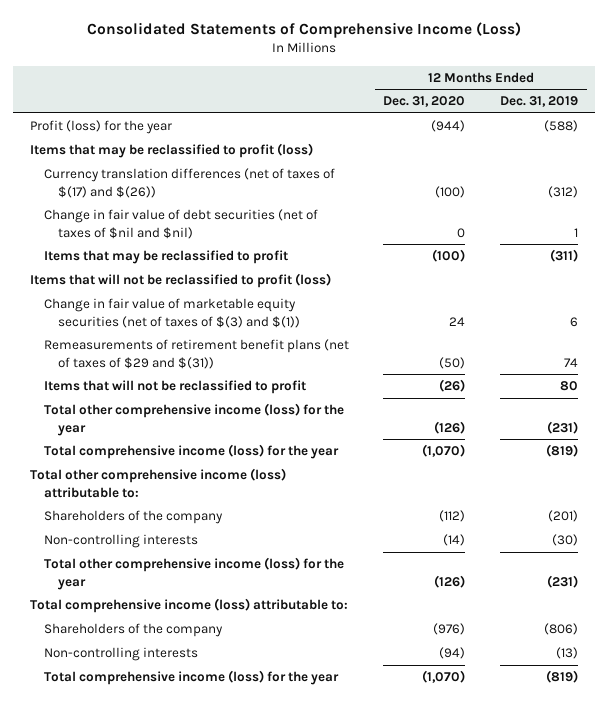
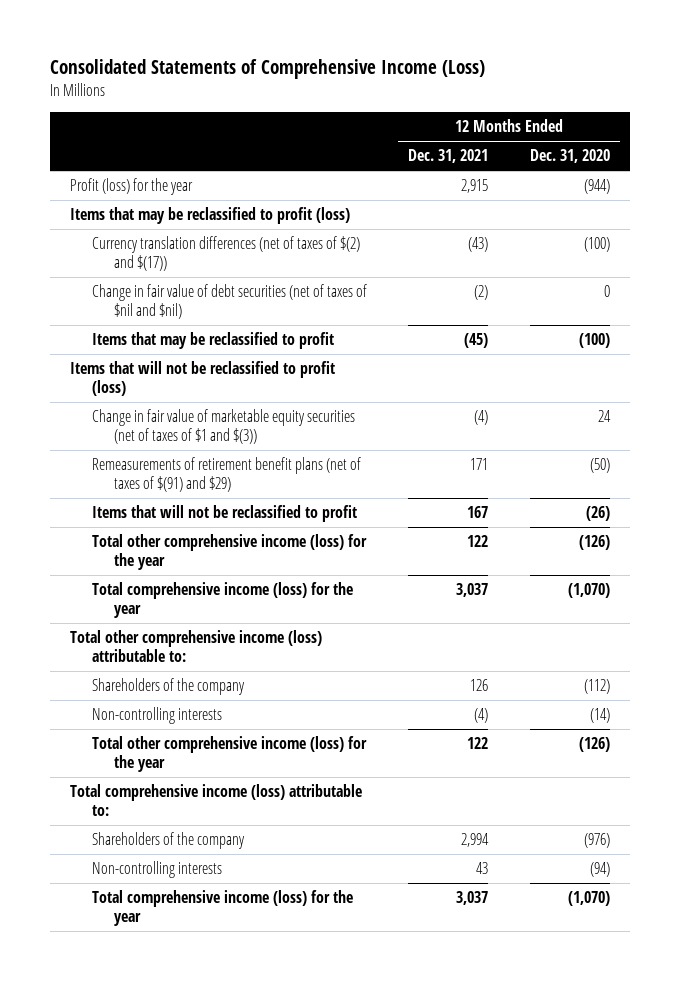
[499,96,578,108] Dec. 31, 2019 -> none
none -> [408,149,489,164] Dec. 31, 2021
[44,168,336,198] Currency translation differences (net of taxes of $(17) and $(26)) -> [92,236,361,271] Currency translation differences (net of taxes of $(2) and $(17))
[44,298,301,328] Change in fair value of marketable equity securities (net of taxes of $(3) and $(1)) -> [92,409,356,444] Change in fair value of marketable equity securities (net of taxes of $1 and $(3))
[44,339,350,369] Remeasurements of retirement benefit plans (net of taxes of $29 and $(31)) -> [92,457,362,492] Remeasurements of retirement benefit plans (net of taxes of $(91) and $29)

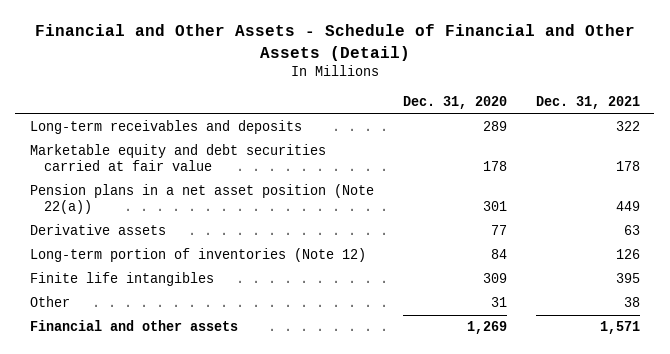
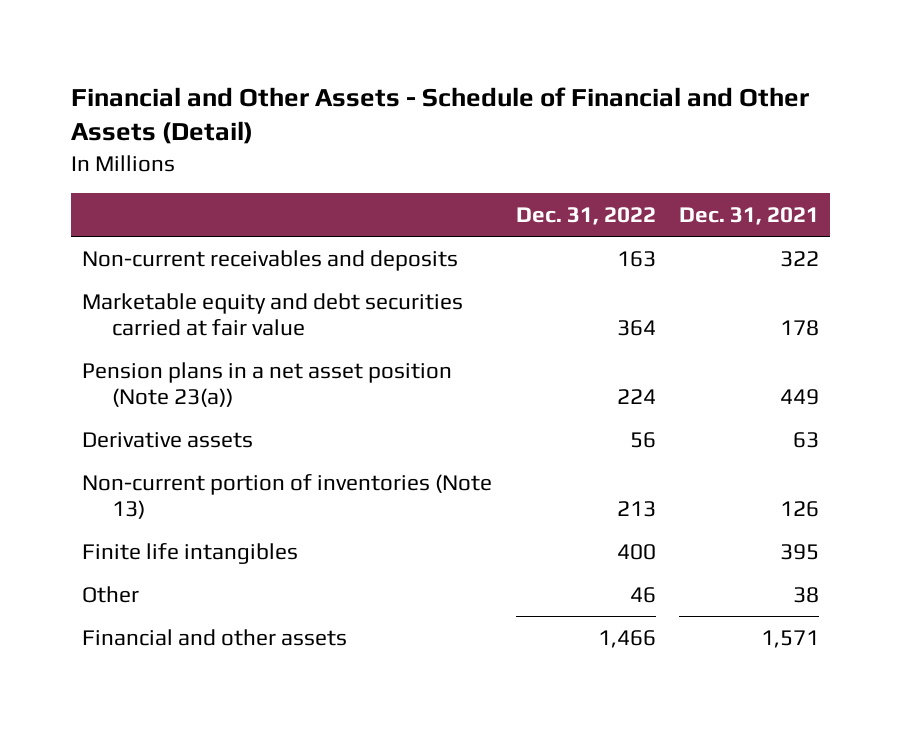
[402,96,507,110] Dec. 31, 2020 -> none
none -> [515,206,656,225] Dec. 31, 2022
[29,120,302,135] Long-term receivables and deposits -> [82,249,459,271] Non-current receivables and deposits
[29,184,374,215] Pension plans in a net asset position (Note 22(a)) -> [82,361,453,407] Pension plans in a net asset position (Note 23(a))
[29,248,366,263] Long-term portion of inventories (Note 12) -> [82,473,493,519] Non-current portion of inventories (Note 13)

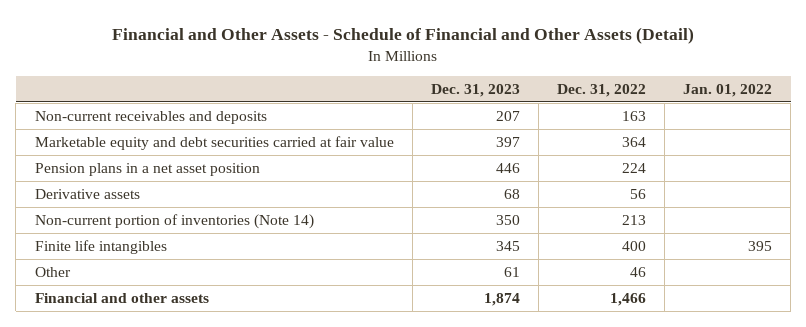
[678,206,819,225] Dec. 31, 2021 -> none
none -> [430,83,520,97] Dec. 31, 2023
none -> [682,83,772,97] Jan. 01, 2022
[82,361,453,407] Pension plans in a net asset position (Note 23(a)) -> [34,162,260,176] Pension plans in a net asset position
[82,473,493,519] Non-current portion of inventories (Note 13) -> [34,213,314,229] Non-current portion of inventories (Note 14)

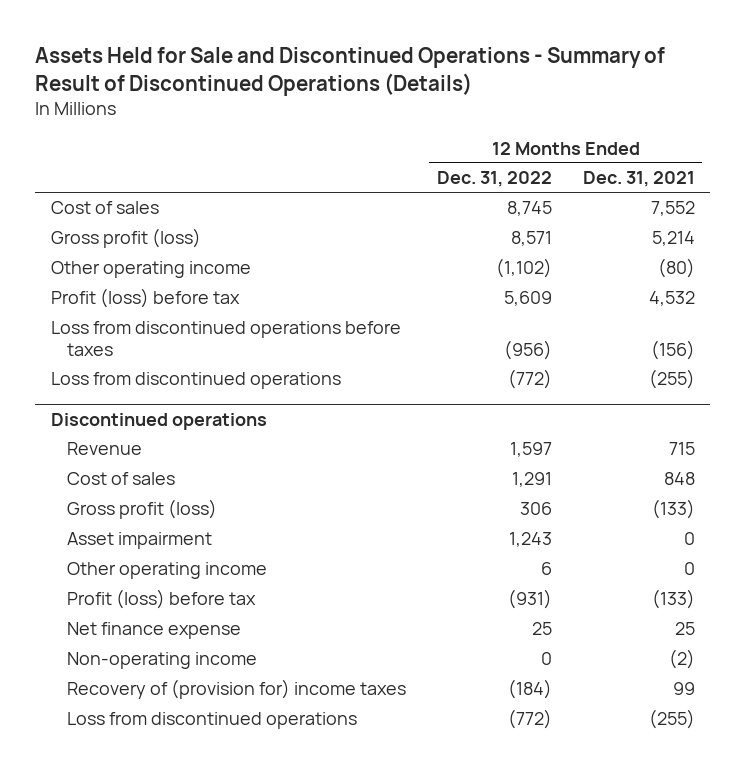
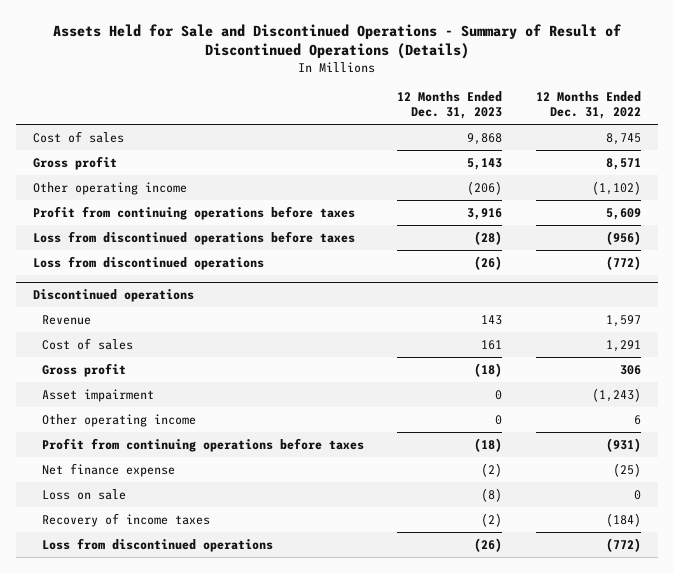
[582,171,695,188] Dec. 31, 2021 -> none
none -> [397,91,503,120] 12 Months Ended Dec. 31, 2023
[50,228,201,249] Gross profit (loss) -> [33,155,118,170] Gross profit
[50,288,240,309] Profit (loss) before tax -> [33,205,356,220] Profit from continuing operations before taxes
[66,499,217,520] Gross profit (loss) -> [41,362,126,377] Gross profit
[508,532,552,548] 1,243 -> [591,387,641,402] (1,243)
[66,652,257,670] Non-operating income -> none
[66,589,256,610] Profit (loss) before tax -> [41,437,364,452] Profit from continuing operations before taxes
[531,622,552,636] 25 -> [612,462,641,477] (25)
none -> [41,488,126,500] Loss on sale
[66,679,406,700] Recovery of (provision for) income taxes -> [41,512,210,527] Recovery of income taxes

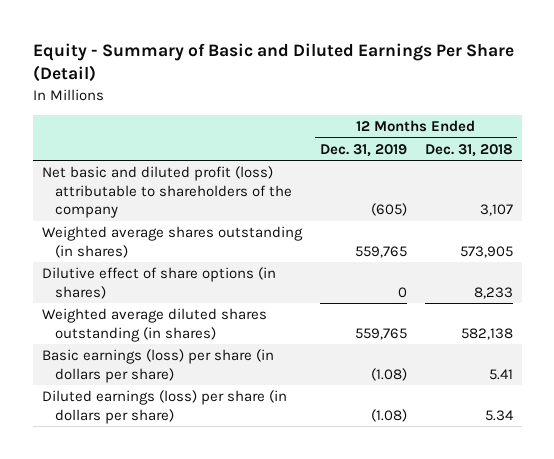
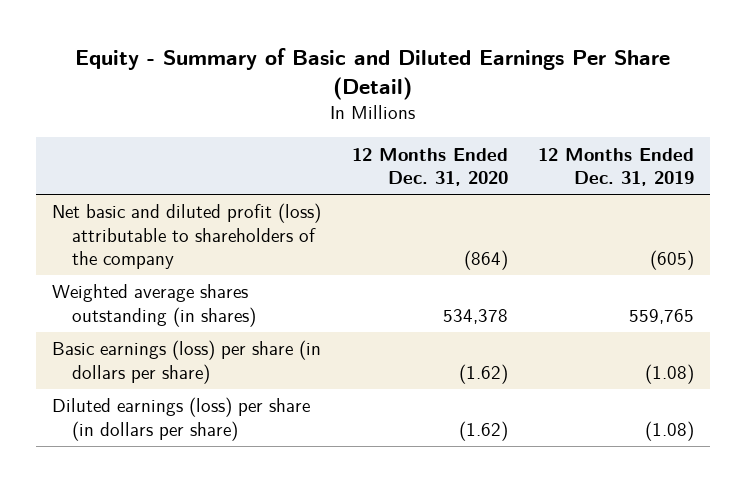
[424,143,513,157] Dec. 31, 2018 -> none
none -> [351,147,508,187] 12 Months Ended Dec. 31, 2020
[41,267,276,299] Dilutive effect of share options (in shares) -> none
[41,308,267,342] Weighted average diluted shares outstanding (in shares) -> none

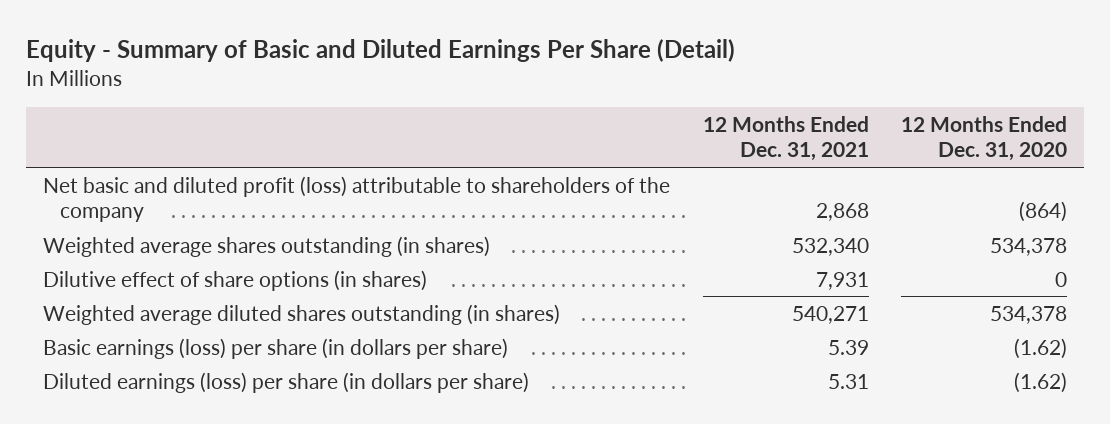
[538,147,695,187] 12 Months Ended Dec. 31, 2019 -> none
none -> [702,115,869,162] 12 Months Ended Dec. 31, 2021
none -> [42,269,427,291] Dilutive effect of share options (in shares)
none -> [42,303,560,325] Weighted average diluted shares outstanding (in shares)

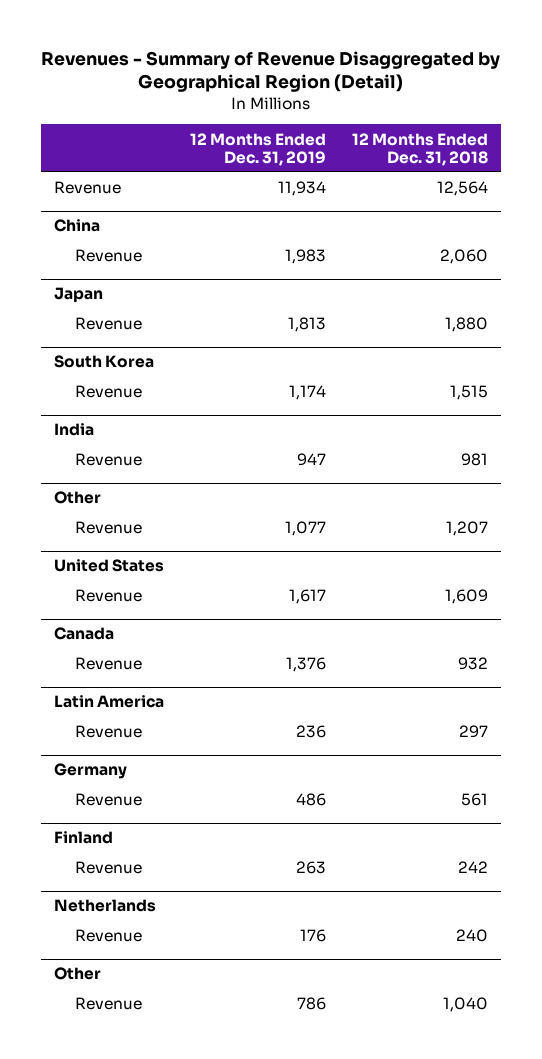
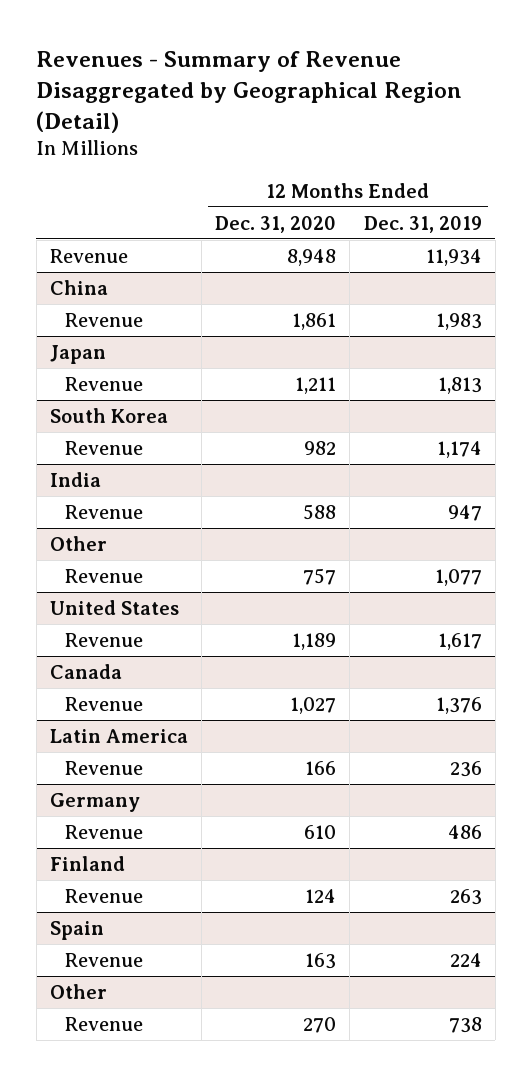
[351,132,488,166] 12 Months Ended Dec. 31, 2018 -> none
none -> [215,215,337,233] Dec. 31, 2020
[53,899,156,913] Netherlands -> none
none -> [49,920,104,940] Spain
[299,929,326,943] 176 -> [449,952,482,967] 224
[296,997,326,1011] 786 -> [448,1016,482,1033] 738

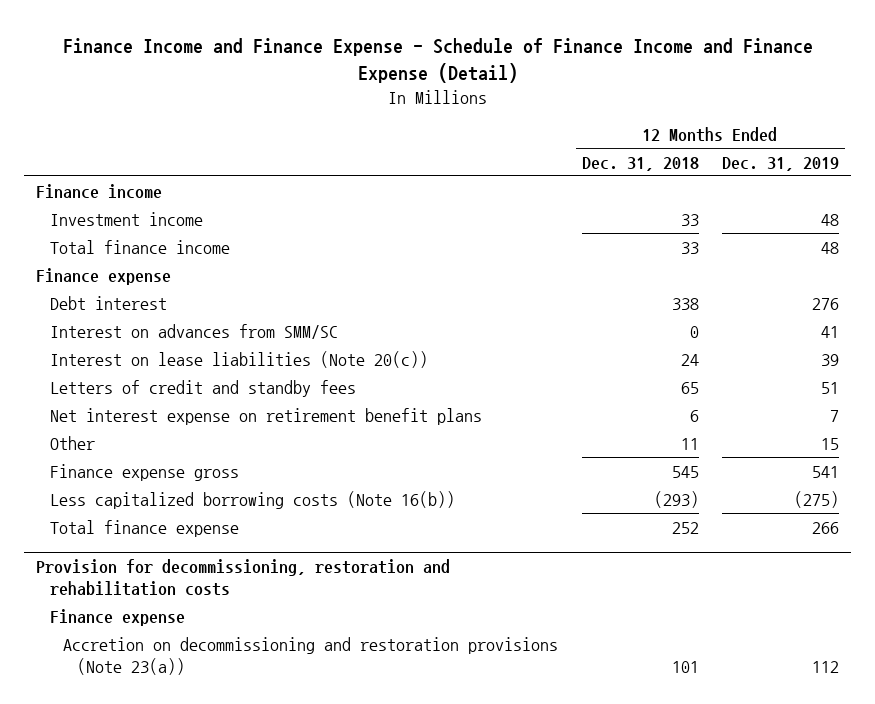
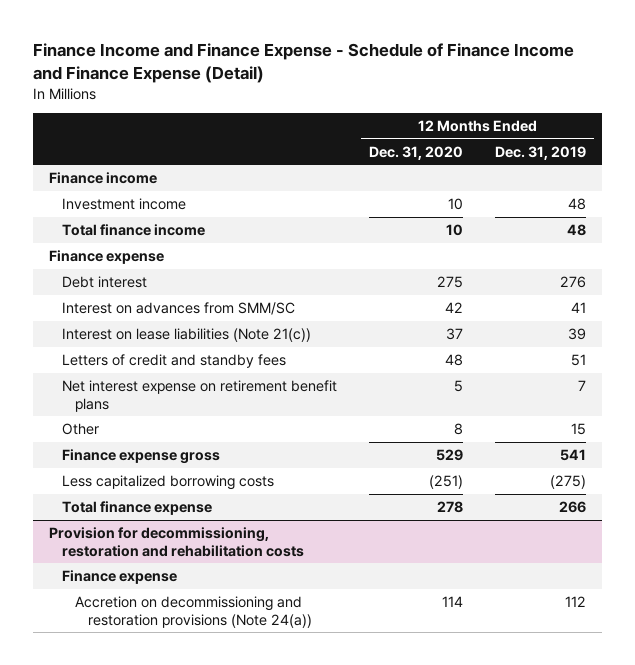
[581,156,699,171] Dec. 31, 2018 -> none
none -> [369,145,464,160] Dec. 31, 2020
[49,350,428,368] Interest on lease liabilities (Note 20(c)) -> [62,327,312,342] Interest on lease liabilities (Note 21(c))
[49,490,455,509] Less capitalized borrowing costs (Note 16(b)) -> [62,474,275,490] Less capitalized borrowing costs
[63,636,559,675] Accretion on decommissioning and restoration provisions (Note 23(a)) -> [75,595,313,628] Accretion on decommissioning and restoration provisions (Note 24(a))

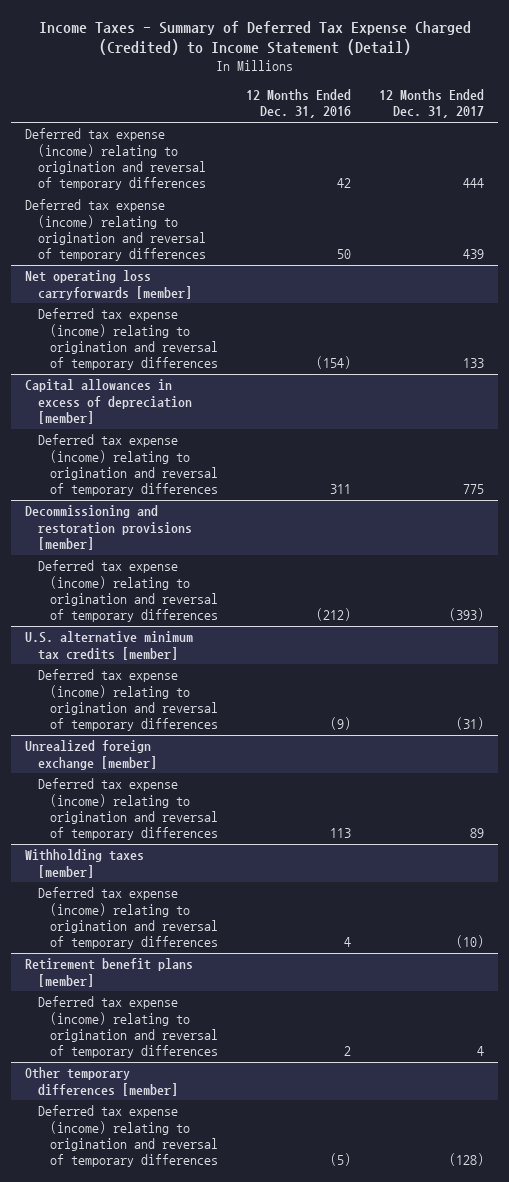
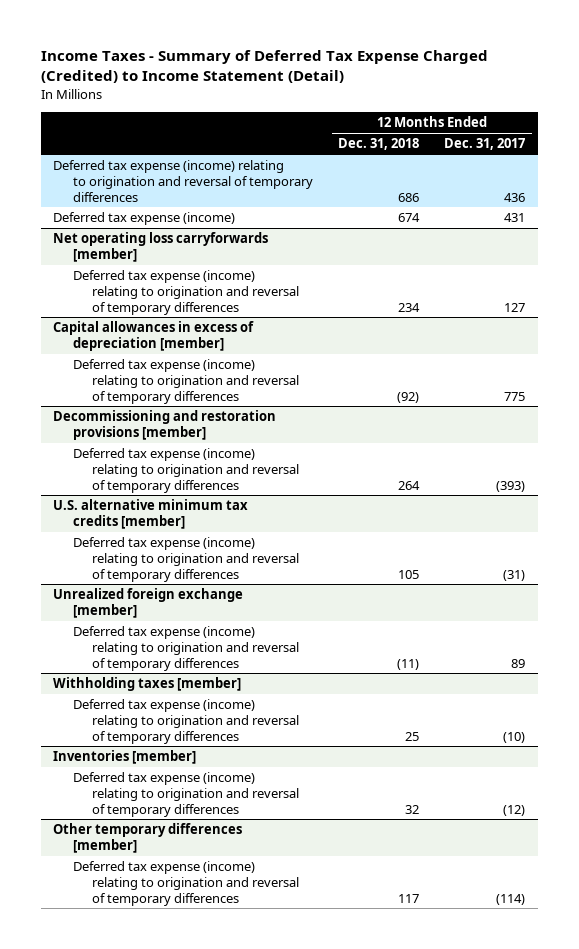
[246,88,352,119] 12 Months Ended Dec. 31, 2016 -> none
none -> [337,138,419,151] Dec. 31, 2018
[25,199,206,262] Deferred tax expense (income) relating to origination and reversal of temporary differences -> none
[463,178,485,189] 444 -> [504,192,526,202] 436
none -> [53,212,236,226] Deferred tax expense (income)
[463,358,485,369] 133 -> [504,302,526,312] 127
[25,958,194,987] Retirement benefit plans [member] -> none
none -> [53,750,197,765] Inventories [member]
[477,1046,485,1057] 4 -> [503,804,526,816] (12)
[449,1153,485,1167] (128) -> [496,893,526,905] (114)

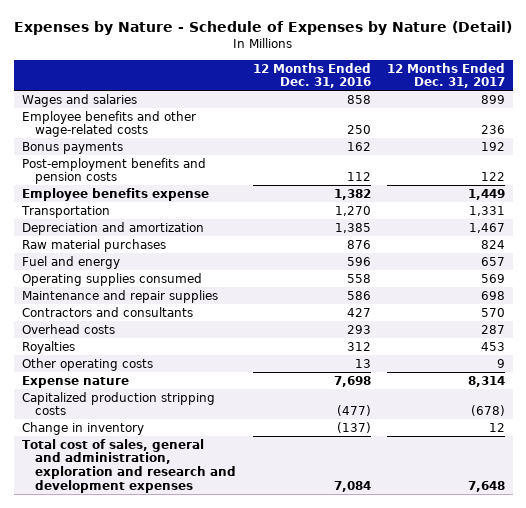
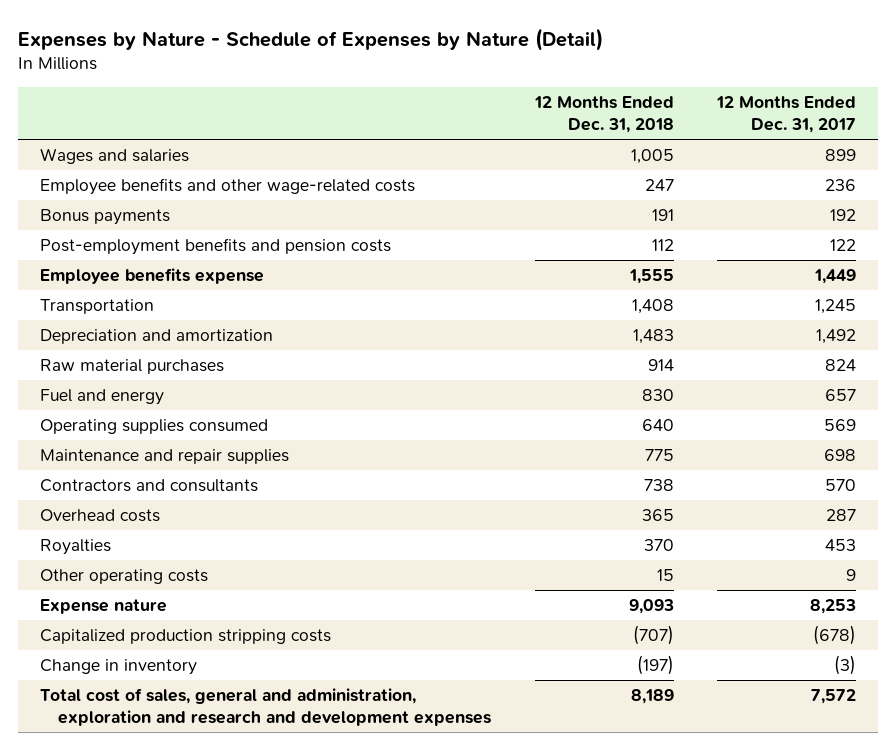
[252,62,371,89] 12 Months Ended Dec. 31, 2016 -> none
none -> [533,96,674,133] 12 Months Ended Dec. 31, 2018
[468,205,505,216] 1,331 -> [815,299,857,315] 1,245
[468,222,505,233] 1,467 -> [816,329,857,345] 1,492
[467,375,505,387] 8,314 -> [810,599,857,615] 8,253
[488,422,505,432] 12 -> [834,655,857,676] (3)
[467,480,505,492] 7,648 -> [811,689,857,705] 7,572

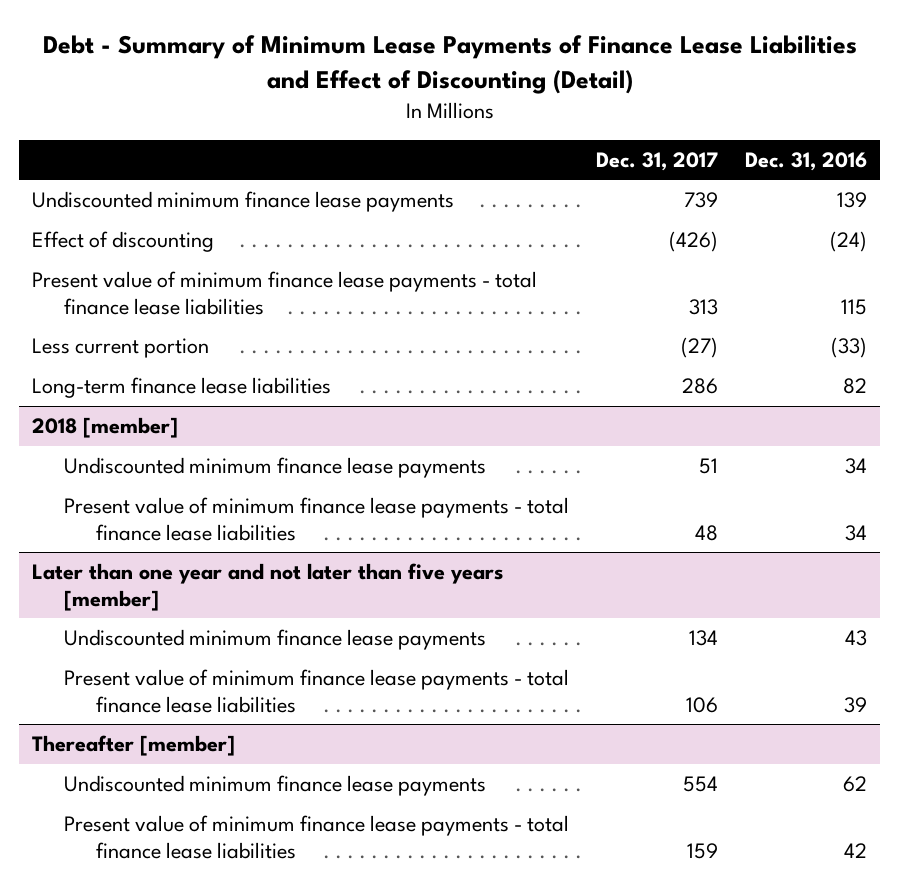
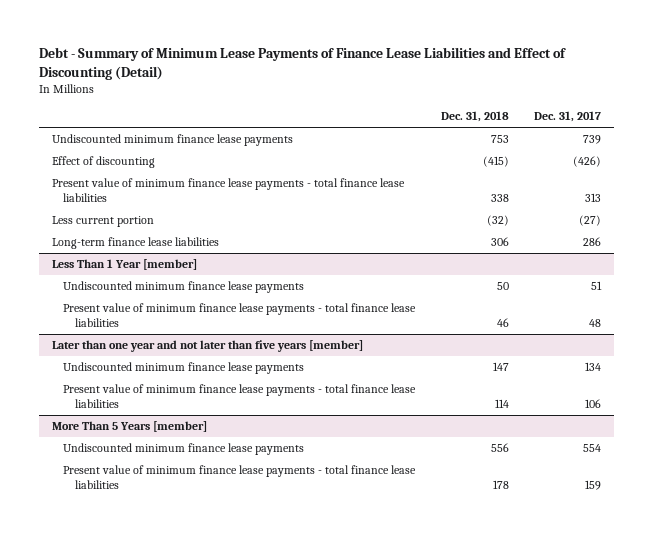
[744,151,867,171] Dec. 31, 2016 -> none
none -> [440,111,509,123] Dec. 31, 2018
[32,417,179,439] 2018 [member] -> [51,259,197,271] Less Than 1 Year [member]
[32,735,236,757] Thereafter [member] -> [51,421,207,433] More Than 5 Years [member]

